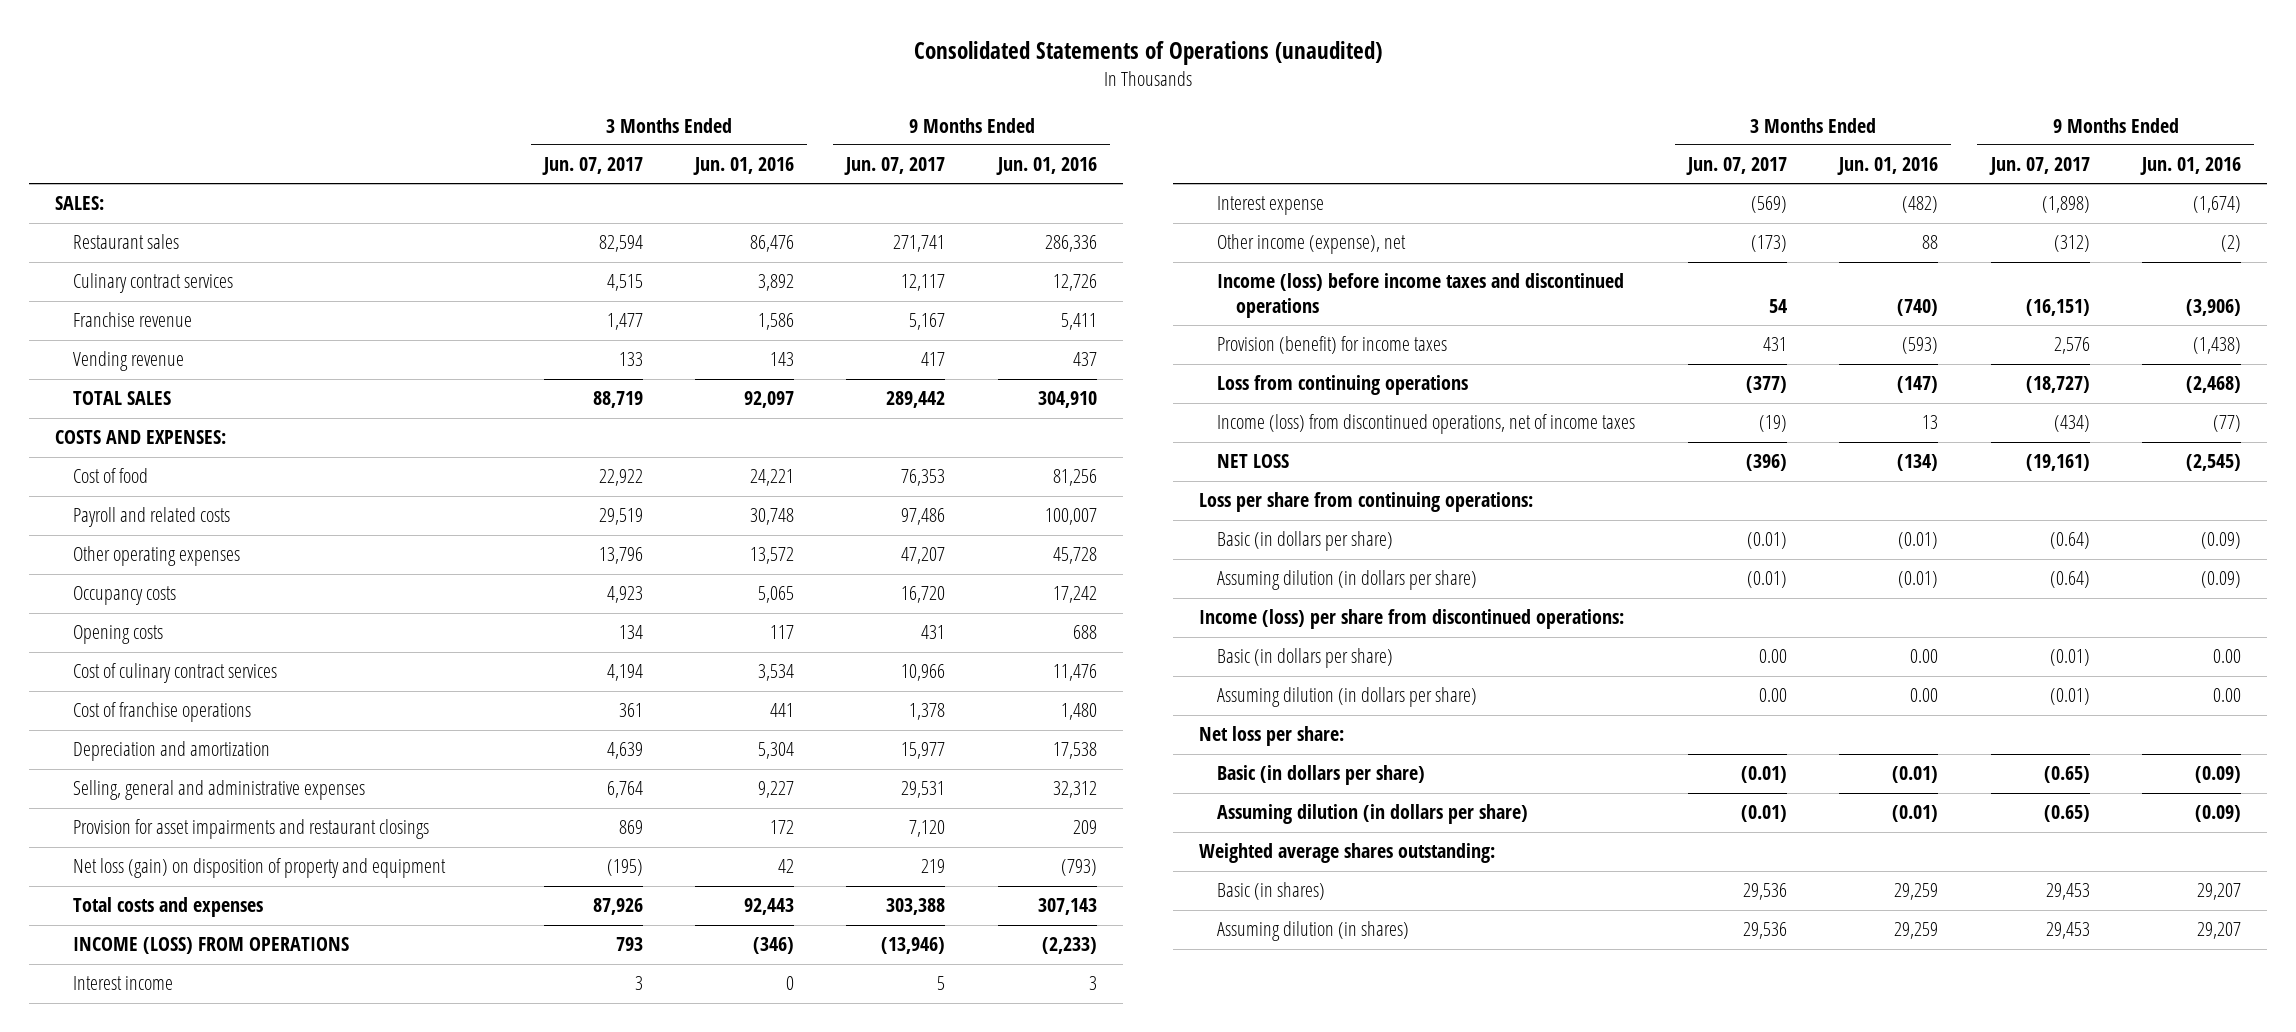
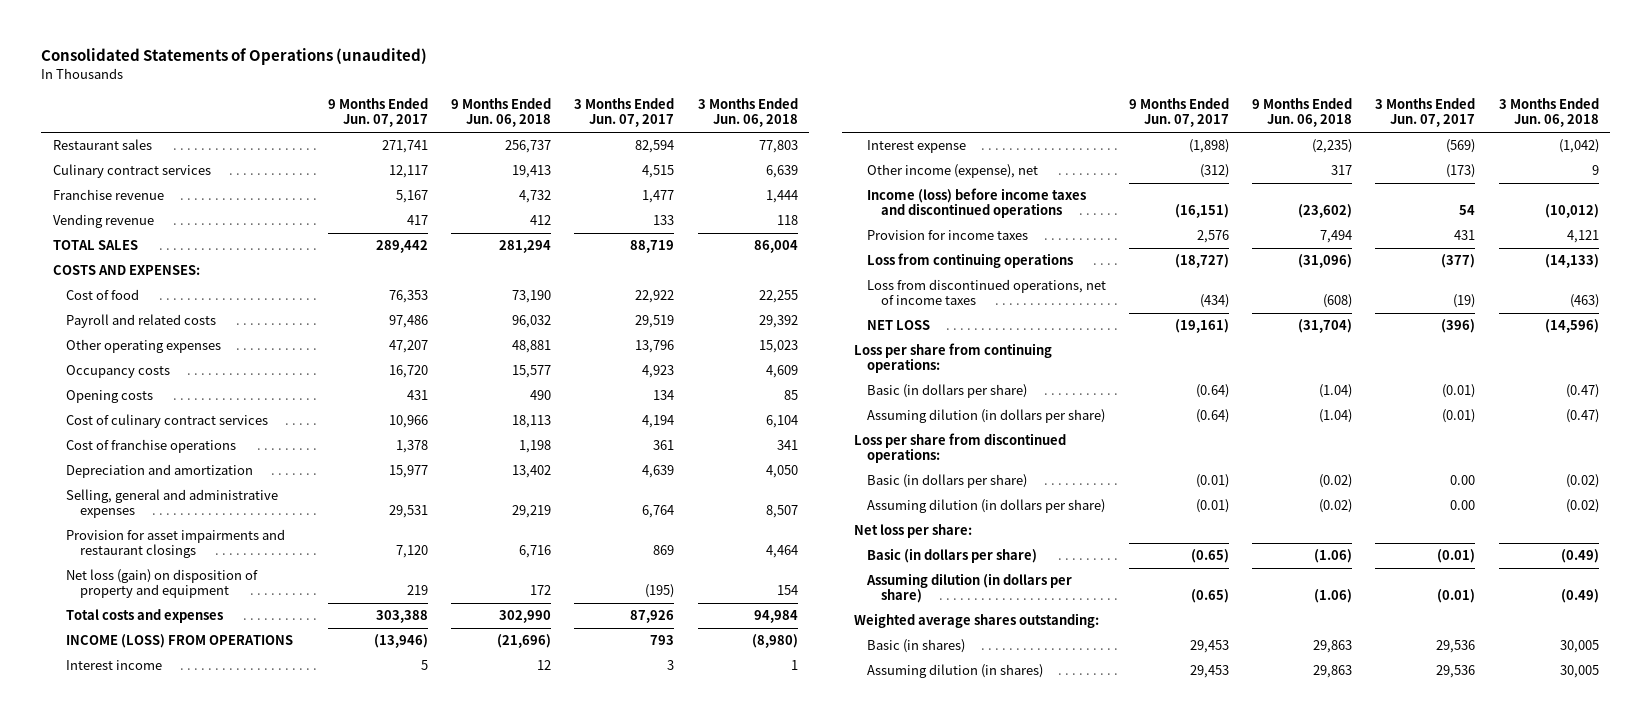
[693,157,795,176] Jun. 01, 2016 -> none
[995,157,1097,176] Jun. 01, 2016 -> none
none -> [451,98,552,128] 9 Months Ended Jun. 06, 2018
none -> [697,98,798,128] 3 Months Ended Jun. 06, 2018
[54,196,104,211] SALES: -> none
[1217,336,1448,355] Provision (benefit) for income taxes -> [867,230,1029,241] Provision for income taxes
[1217,414,1636,435] Income (loss) from discontinued operations, net of income taxes -> [867,279,1107,306] Loss from discontinued operations, net of income taxes
[1198,609,1624,630] Income (loss) per share from discontinued operations: -> [853,433,1066,464] Loss per share from discontinued operations:

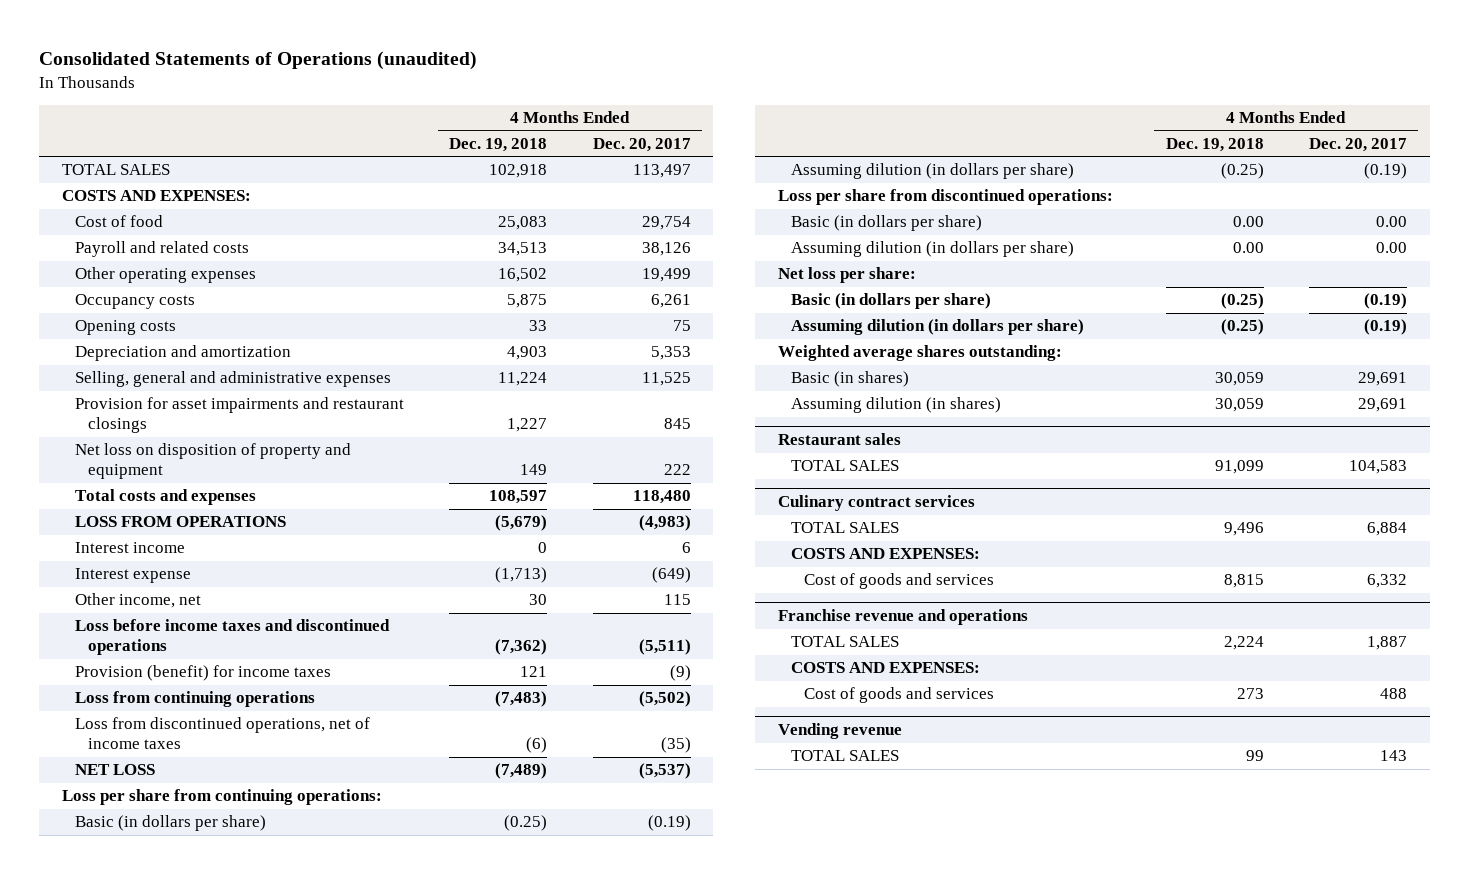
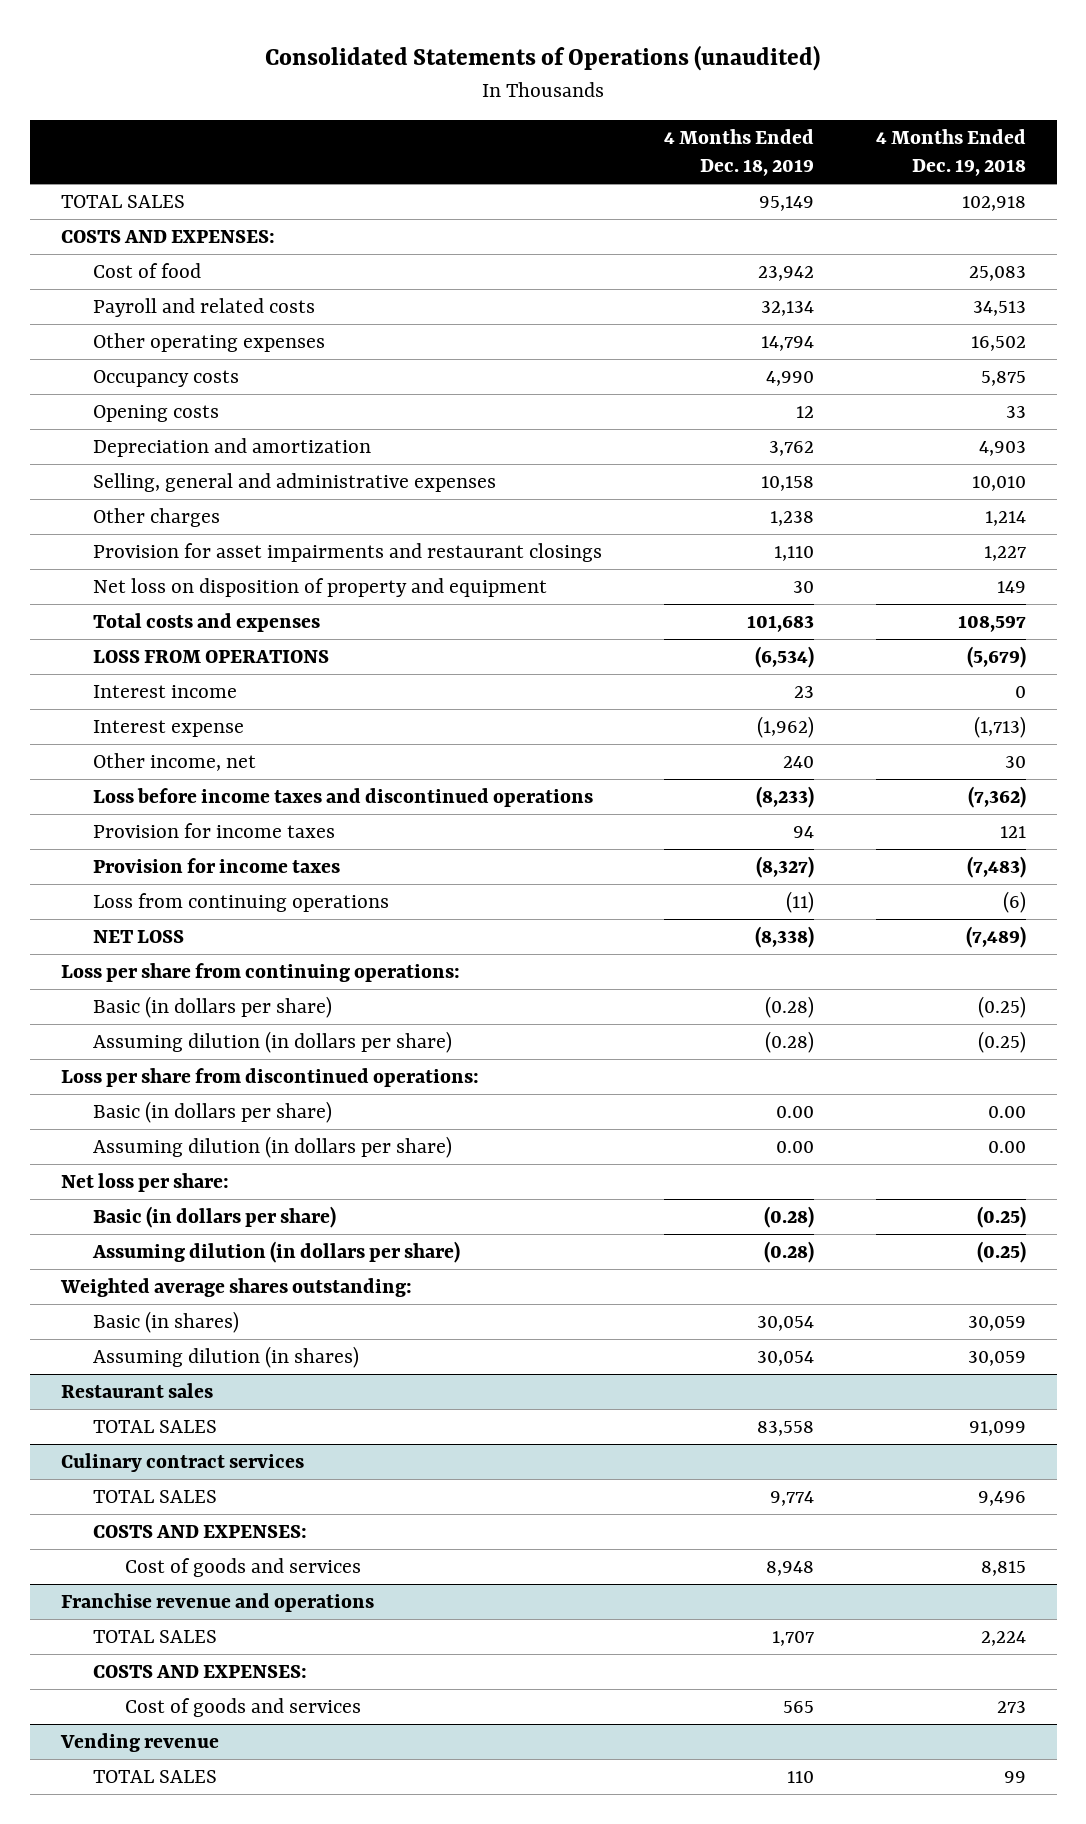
[592,137,691,152] Dec. 20, 2017 -> none
none -> [663,129,814,177] 4 Months Ended Dec. 18, 2019
[498,372,548,387] 11,224 -> [971,476,1026,492] 10,010
none -> [92,508,220,528] Other charges
[74,717,370,750] Loss from discontinued operations, net of income taxes -> none
[74,665,331,682] Provision (benefit) for income taxes -> [92,823,335,839] Provision for income taxes
none -> [92,858,340,874] Provision for income taxes
[495,691,548,708] (7,483) -> [1002,891,1026,914] (6)

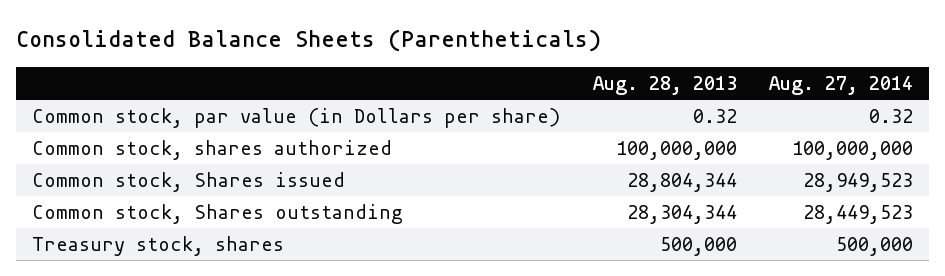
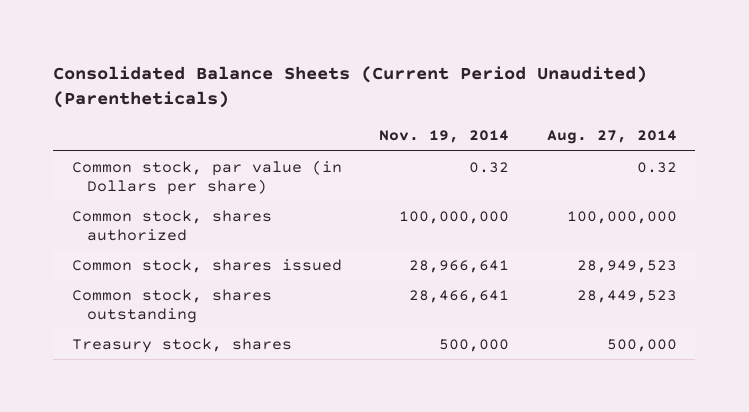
[16,28,602,52] Consolidated Balance Sheets (Parentheticals) -> [53,65,648,109] Consolidated Balance Sheets (Current Period Unaudited) (Parentheticals)
[592,75,737,95] Aug. 28, 2013 -> none
none -> [379,130,510,144] Nov. 19, 2014
[32,172,346,193] Common stock, Shares issued -> [72,258,343,273] Common stock, shares issued
[32,204,404,225] Common stock, Shares outstanding -> [72,288,273,324] Common stock, shares outstanding

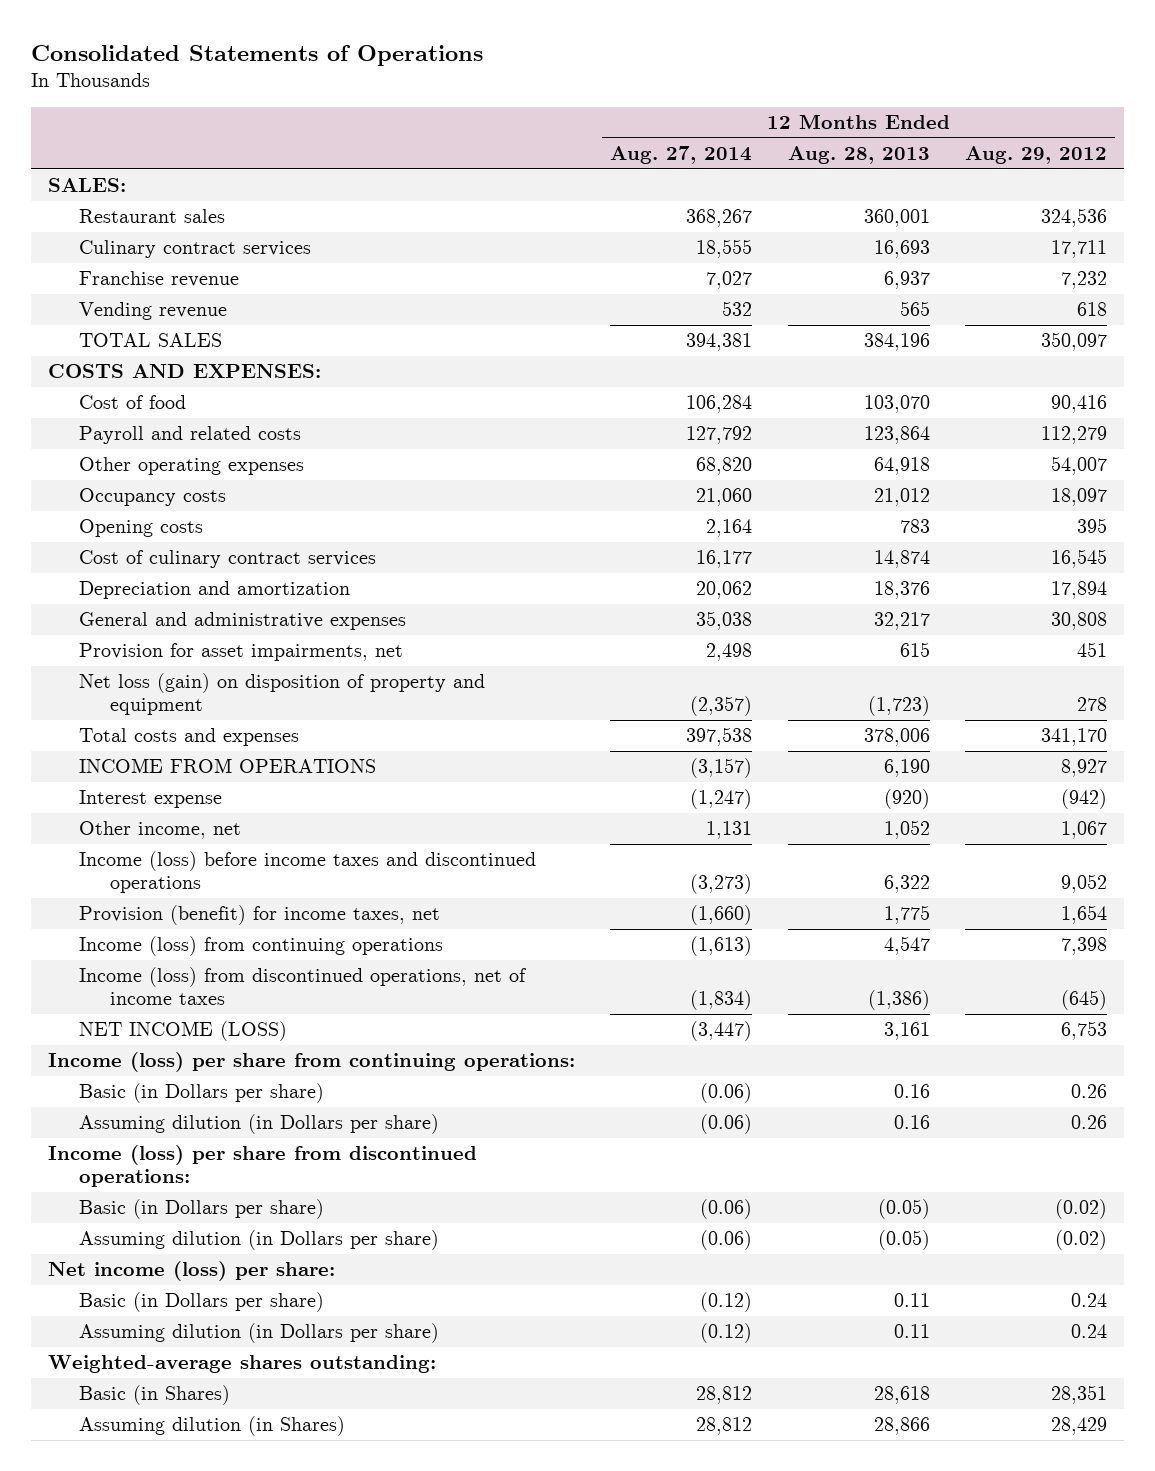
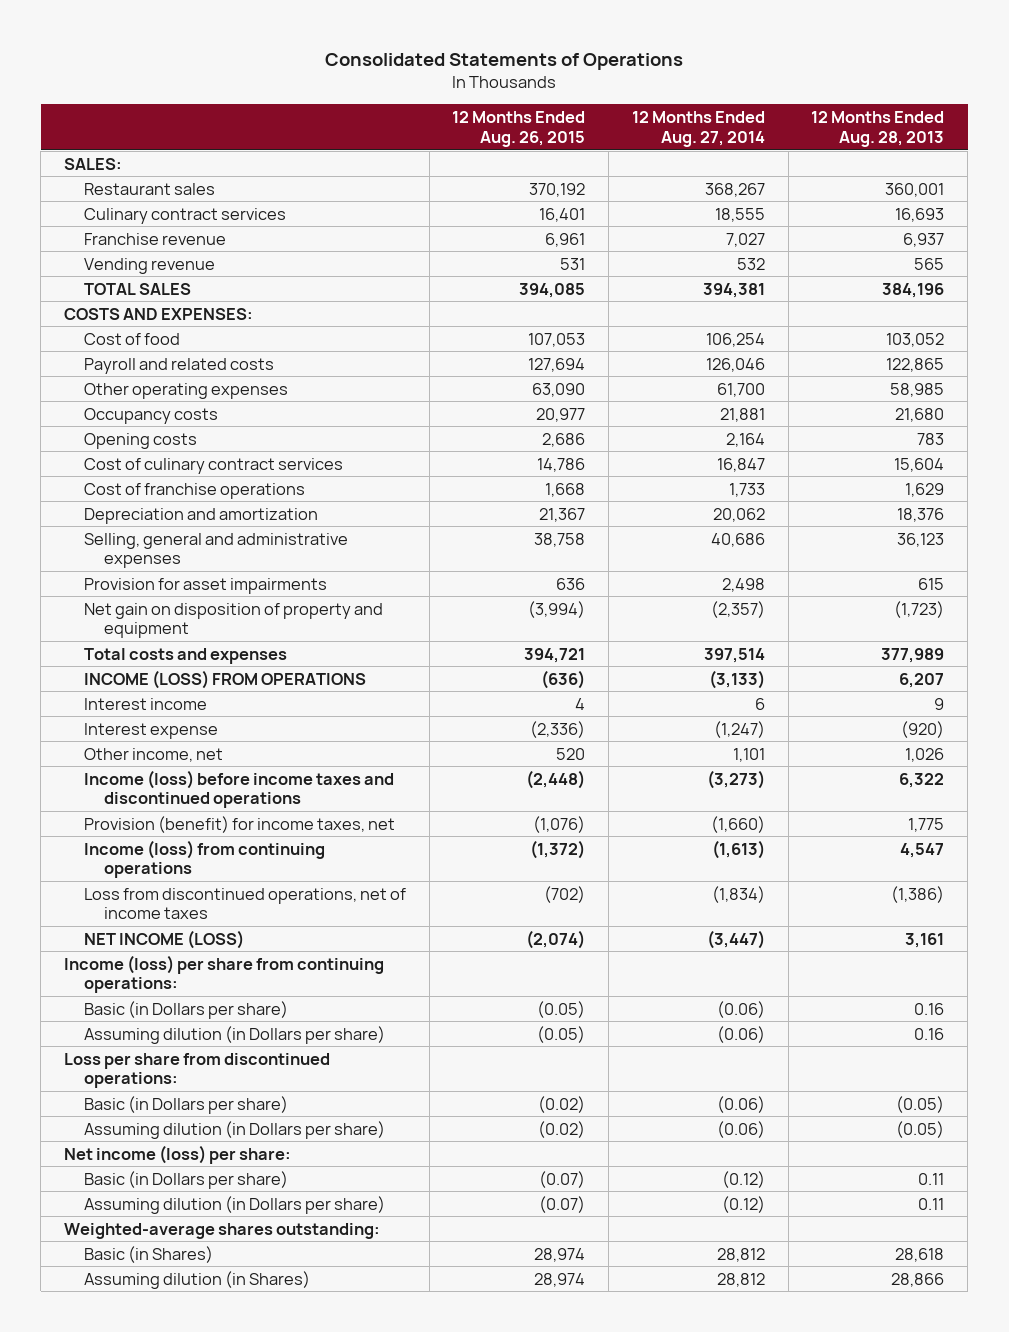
[964,146,1107,165] Aug. 29, 2012 -> none
none -> [452,111,586,147] 12 Months Ended Aug. 26, 2015
[686,395,753,414] 106,284 -> [705,332,765,347] 106,254
[863,395,930,414] 103,070 -> [886,332,945,347] 103,052
[686,426,753,445] 127,792 -> [705,357,765,372] 126,046
[863,426,930,445] 123,864 -> [886,357,945,372] 122,865
[696,457,753,476] 68,820 -> [716,382,765,397] 61,700
[873,457,930,476] 64,918 -> [890,382,945,397] 58,985
[696,488,753,507] 21,060 -> [719,407,765,422] 21,881
[873,488,930,507] 21,012 -> [895,407,945,422] 21,680
[696,550,753,569] 16,177 -> [716,457,765,472] 16,847
[873,550,930,569] 14,874 -> [894,457,945,472] 15,604
none -> [83,482,305,499] Cost of franchise operations
[79,612,407,631] General and administrative expenses -> [83,532,348,569] Selling, general and administrative expenses
[696,611,753,631] 35,038 -> [710,532,765,547] 40,686
[873,612,930,631] 32,217 -> [897,532,945,547] 36,123
[79,643,404,662] Provision for asset impairments, net -> [83,577,327,594] Provision for asset impairments
[79,673,486,716] Net loss (gain) on disposition of property and equipment -> [83,602,383,639] Net gain on disposition of property and equipment
[686,727,753,747] 397,538 -> [703,647,765,663] 397,514
[863,728,930,747] 378,006 -> [881,647,945,663] 377,989
[79,758,377,774] INCOME FROM OPERATIONS -> [83,669,366,689] INCOME (LOSS) FROM OPERATIONS
[690,758,753,779] (3,157) -> [708,669,765,689] (3,133)
[883,759,930,778] 6,190 -> [899,672,945,688] 6,207
none -> [83,697,207,710] Interest income
[706,821,753,840] 1,131 -> [732,747,765,762] 1,101
[883,820,930,840] 1,052 -> [905,747,945,762] 1,026
[79,967,528,1006] Income (loss) from discontinued operations, net of income taxes -> [83,887,406,920] Loss from discontinued operations, net of income taxes
[48,1145,478,1188] Income (loss) per share from discontinued operations: -> [64,1052,331,1089] Loss per share from discontinued operations:

